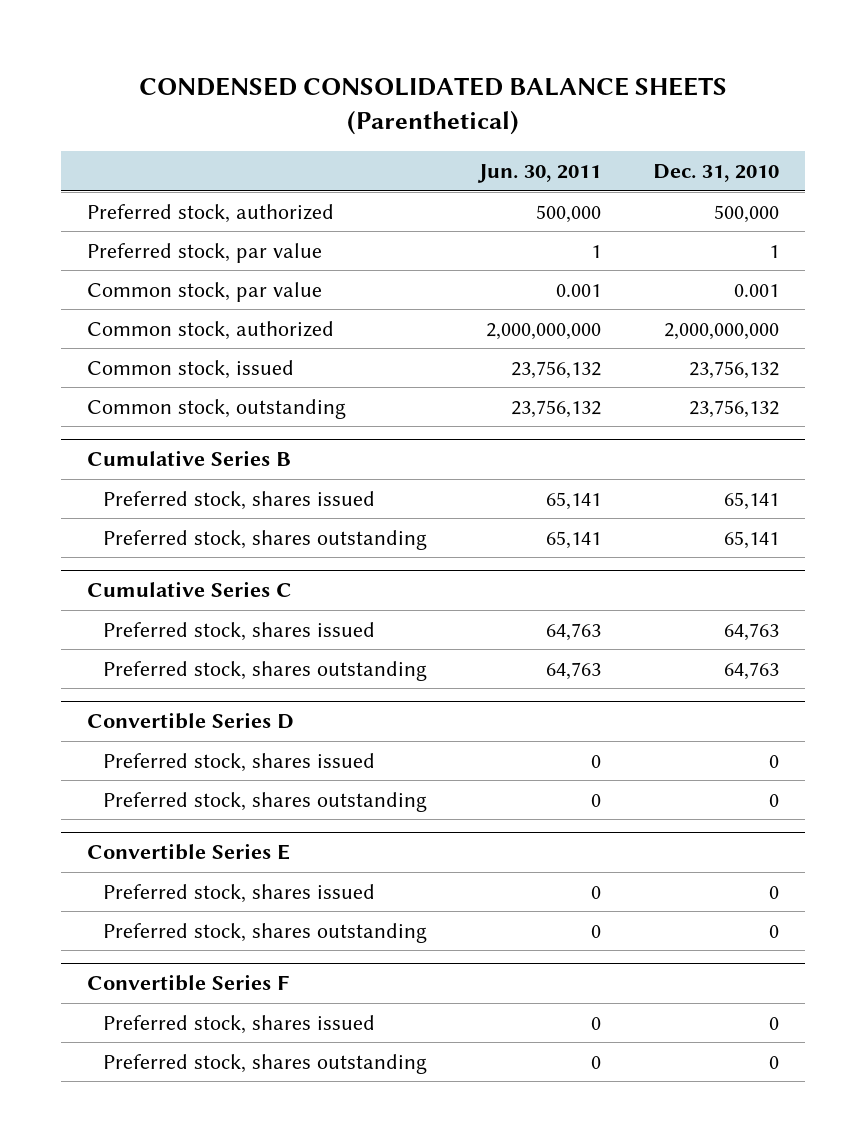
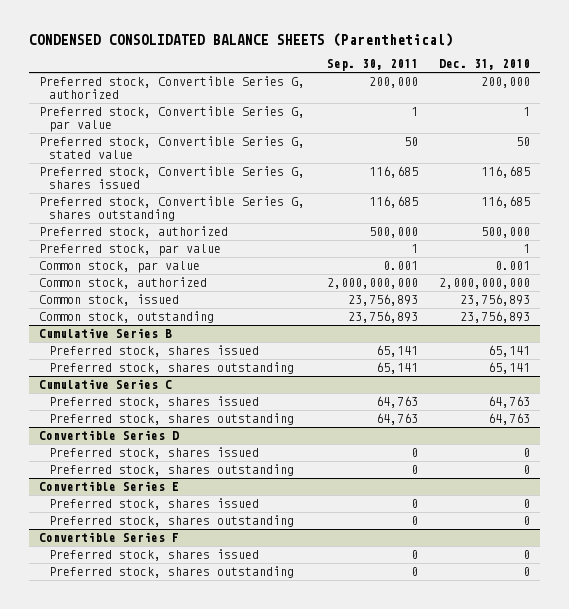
[477,164,602,184] Jun. 30, 2011 -> none
none -> [326,59,418,72] Sep. 30, 2011
none -> [39,76,306,99] Preferred stock, Convertible Series G, authorized
none -> [39,106,306,132] Preferred stock, Convertible Series G, par value
none -> [39,136,306,159] Preferred stock, Convertible Series G, stated value
none -> [39,166,306,189] Preferred stock, Convertible Series G, shares issued
none -> [39,196,306,221] Preferred stock, Convertible Series G, shares outstanding
[688,360,779,379] 23,756,132 -> [459,294,530,307] 23,756,893
[688,399,779,418] 23,756,132 -> [459,311,530,324] 23,756,893

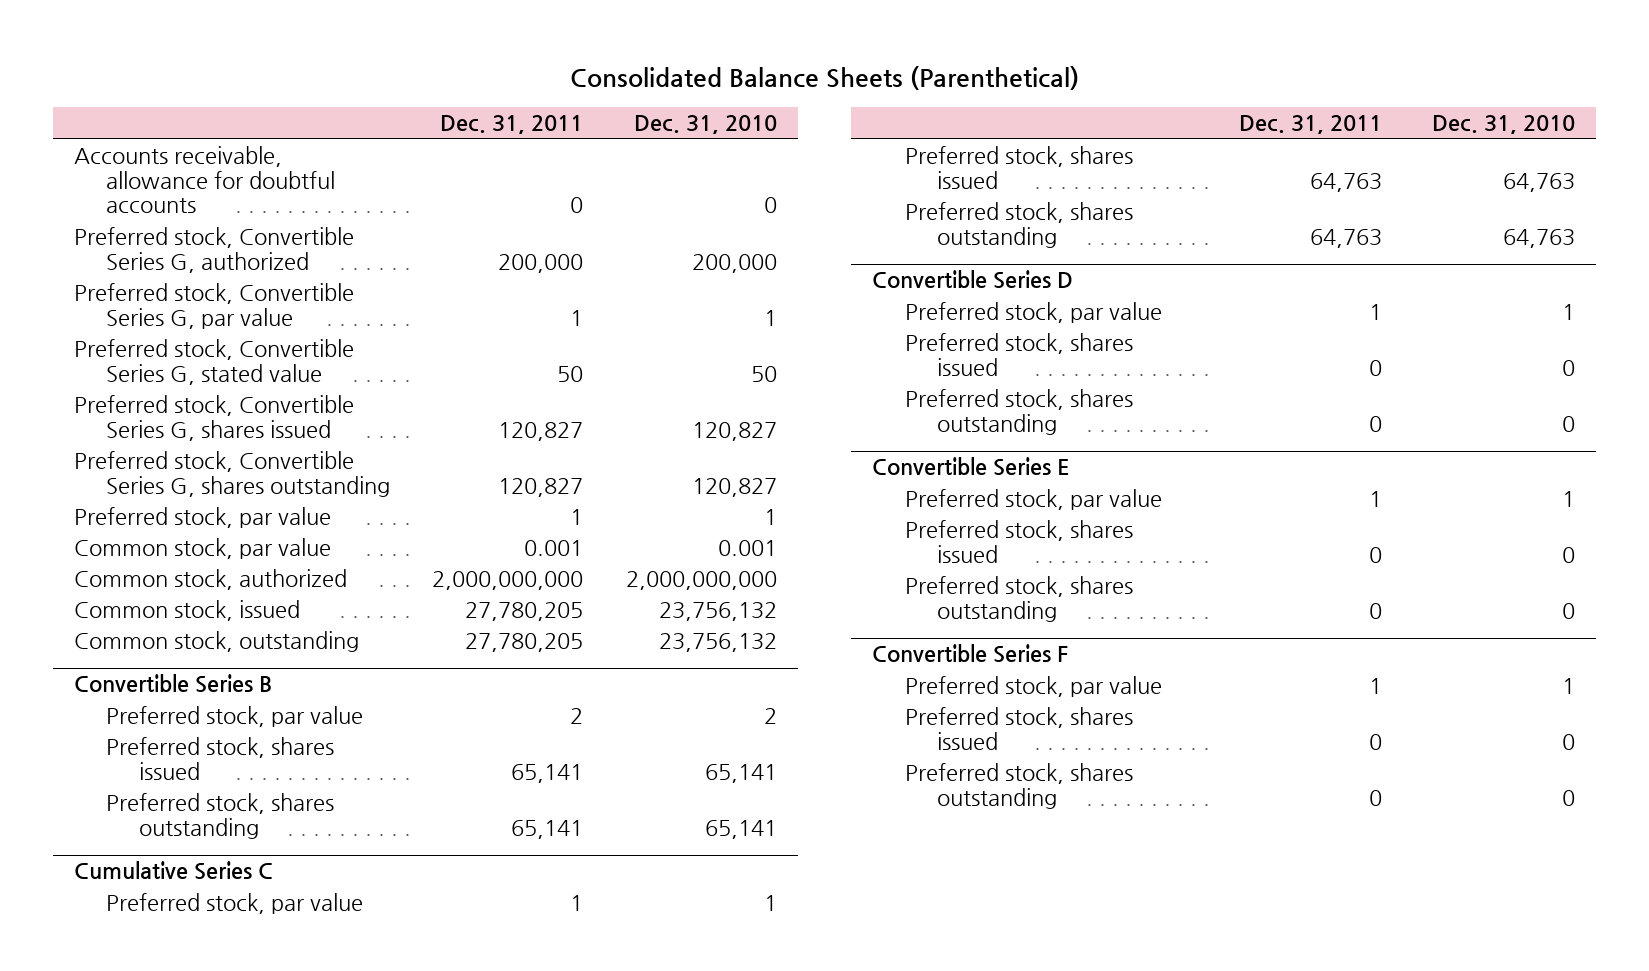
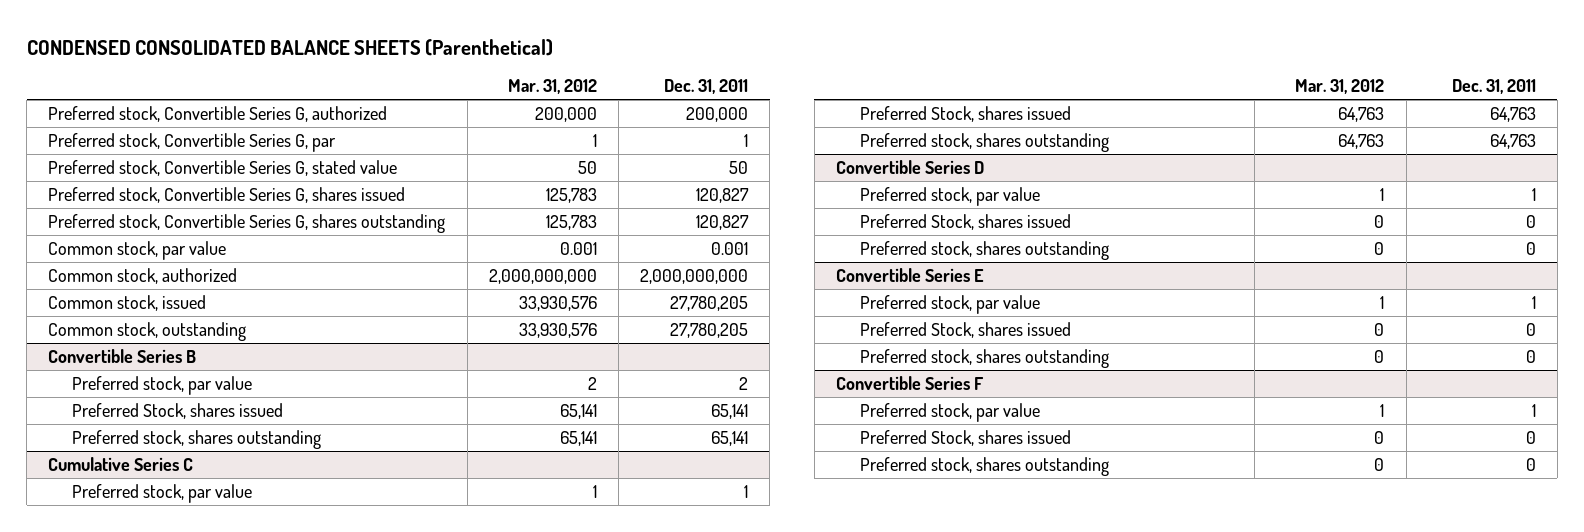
[570,65,1080,90] Consolidated Balance Sheets (Parenthetical) -> [26,38,553,56] CONDENSED CONSOLIDATED BALANCE SHEETS (Parenthetical)
[633,115,777,135] Dec. 31, 2010 -> none
none -> [507,79,597,95] Mar. 31, 2012
[73,146,336,214] Accounts receivable, allowance for doubtful accounts -> none
[73,283,354,329] Preferred stock, Convertible Series G, par value -> [48,132,337,152] Preferred stock, Convertible Series G, par
[73,507,331,529] Preferred stock, par value -> none
[106,737,335,780] Preferred stock, shares issued -> [72,402,284,419] Preferred Stock, shares issued
[904,146,1133,189] Preferred stock, shares issued -> [859,105,1071,122] Preferred Stock, shares issued
[904,333,1133,376] Preferred stock, shares issued -> [859,213,1071,230] Preferred Stock, shares issued
[904,520,1133,563] Preferred stock, shares issued -> [859,321,1071,338] Preferred Stock, shares issued
[904,707,1133,750] Preferred stock, shares issued -> [859,429,1071,446] Preferred Stock, shares issued

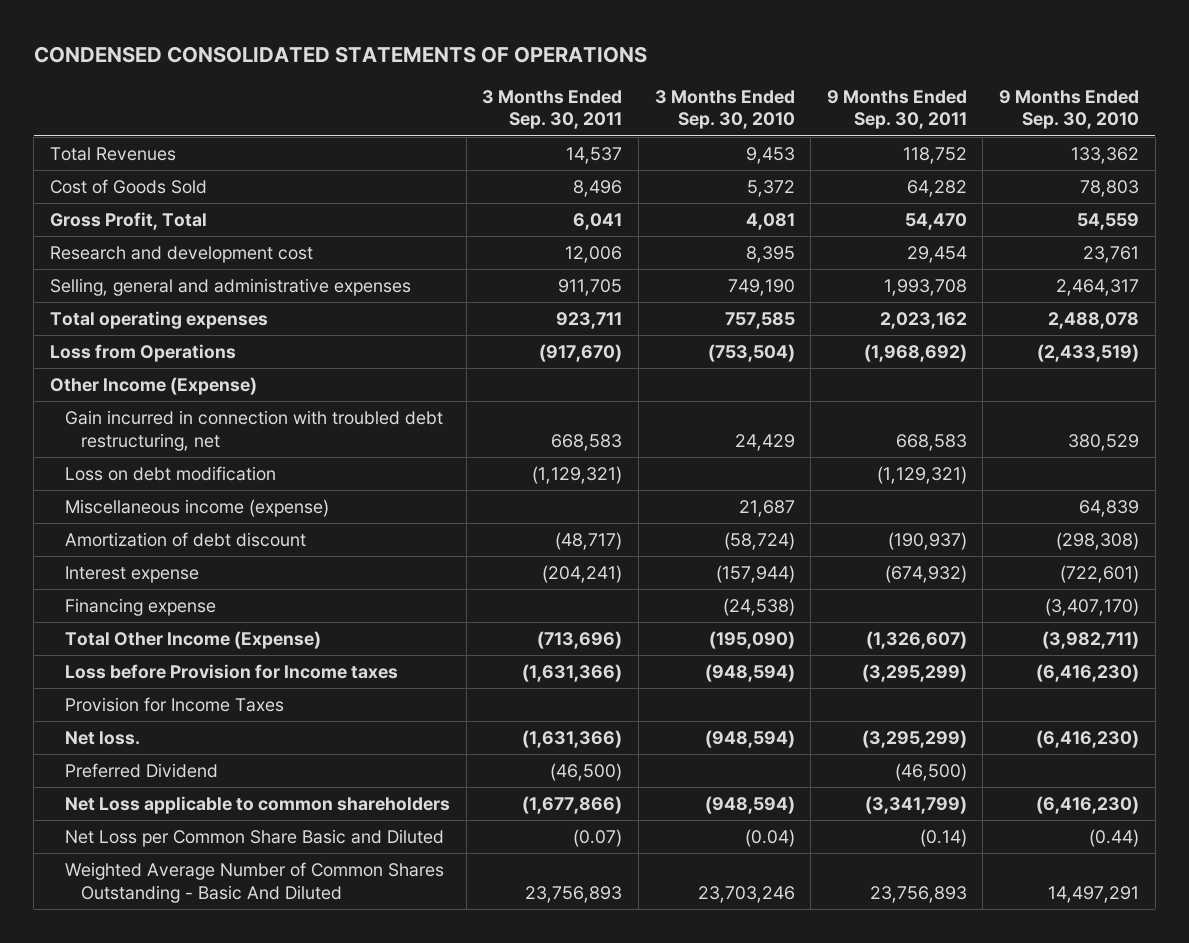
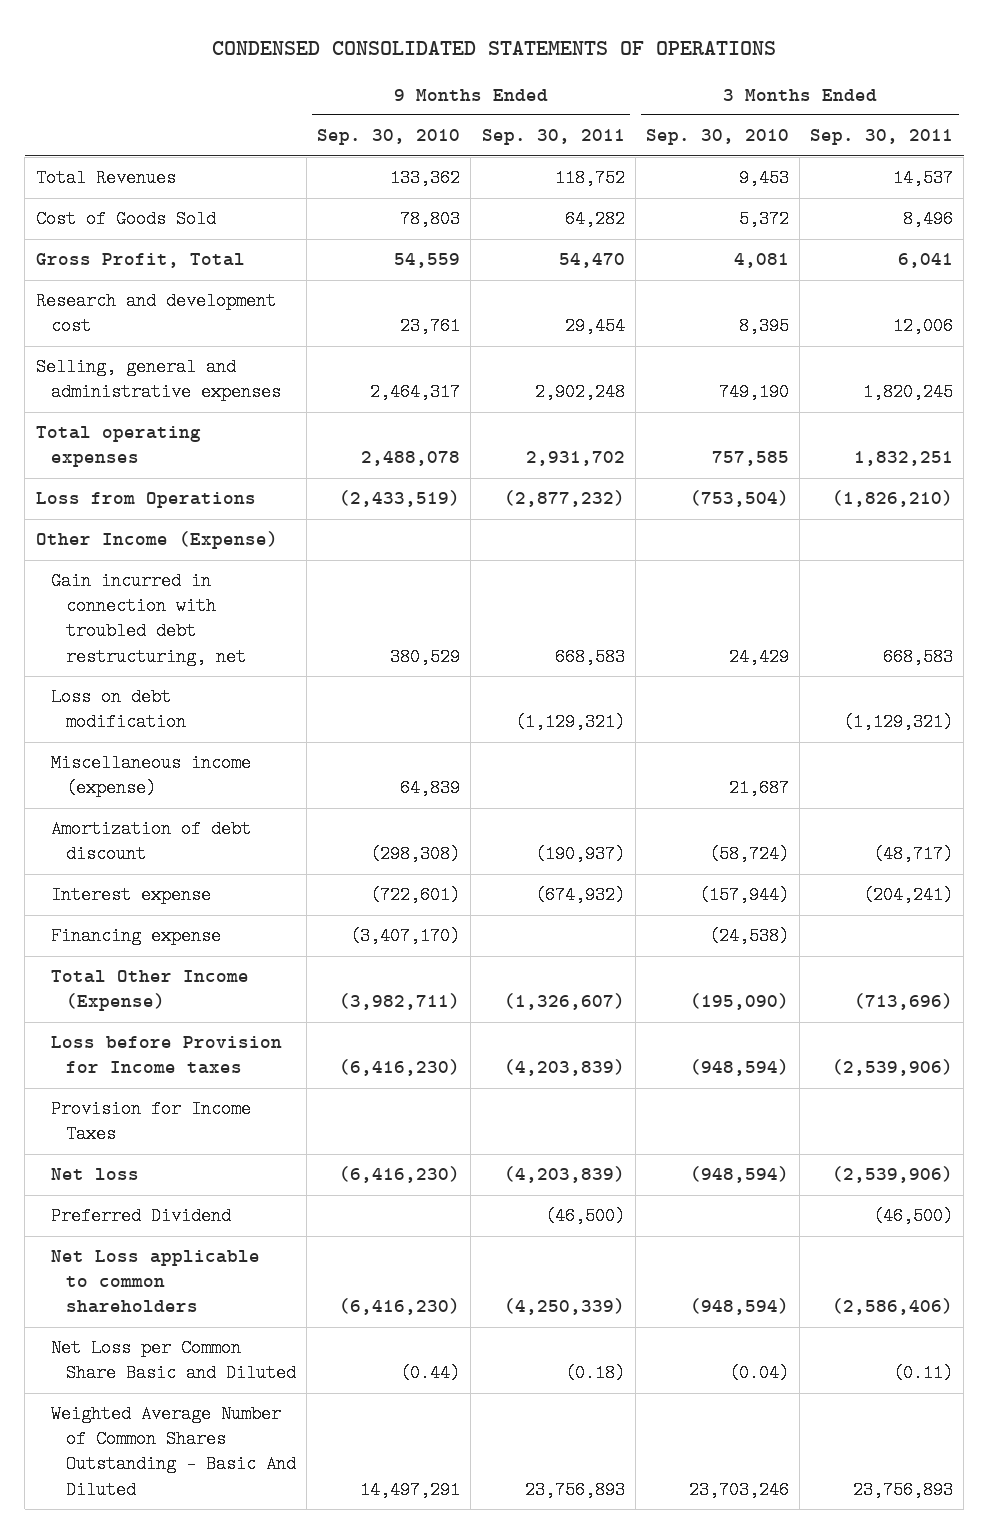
[558,278,623,296] 911,705 -> [863,383,954,402] 1,820,245
[883,278,967,296] 1,993,708 -> [534,383,625,402] 2,902,248
[556,311,623,329] 923,711 -> [854,451,954,467] 1,832,251
[879,311,967,329] 2,023,162 -> [525,451,625,467] 2,931,702
[539,343,623,362] (917,670) -> [832,490,954,508] (1,826,210)
[863,343,967,362] (1,968,692) -> [503,490,625,508] (2,877,232)
[522,663,623,682] (1,631,366) -> [832,1059,954,1077] (2,539,906)
[861,663,967,682] (3,295,299) -> [503,1059,625,1077] (4,203,839)
[65,730,141,745] Net loss. -> [50,1168,139,1181] Net loss
[522,729,623,748] (1,631,366) -> [832,1166,954,1184] (2,539,906)
[861,729,967,748] (3,295,299) -> [503,1166,625,1184] (4,203,839)
[522,795,623,814] (1,677,866) -> [832,1298,954,1316] (2,586,406)
[864,795,967,814] (3,341,799) -> [503,1298,625,1316] (4,250,339)
[573,828,623,847] (0.07) -> [893,1364,954,1383] (0.11)
[919,828,967,847] (0.14) -> [564,1364,625,1383] (0.18)

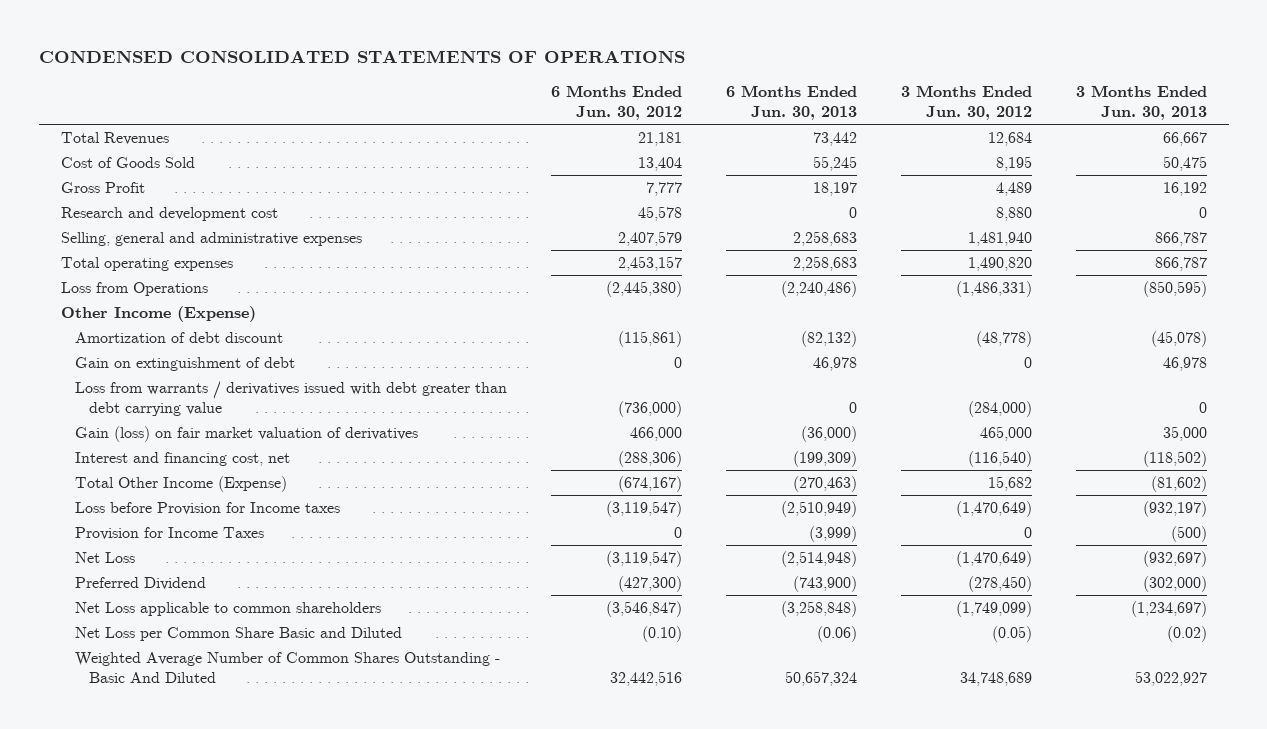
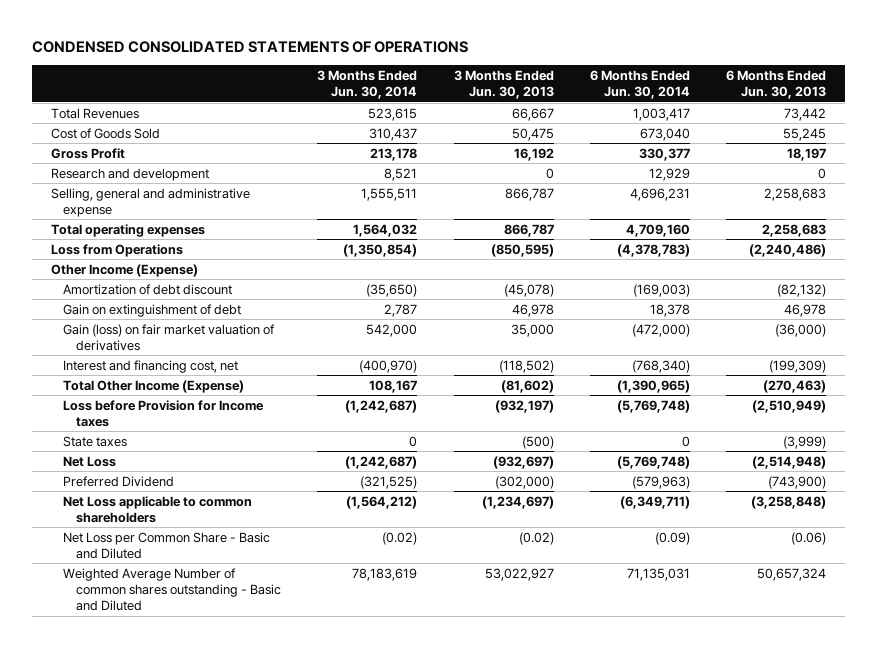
[550,85,682,120] 6 Months Ended Jun. 30, 2012 -> none
[900,85,1032,120] 3 Months Ended Jun. 30, 2012 -> none
none -> [317,70,418,100] 3 Months Ended Jun. 30, 2014
none -> [589,70,690,100] 6 Months Ended Jun. 30, 2014
[60,207,278,222] Research and development cost -> [50,167,209,181] Research and development
[60,232,362,247] Selling, general and administrative expenses -> [50,187,250,217] Selling, general and administrative expense
[74,381,507,416] Loss from warrants / derivatives issued with debt greater than debt carrying value -> none
[74,527,264,541] Provision for Income Taxes -> [63,435,128,447] State taxes
[74,627,402,642] Net Loss per Common Share Basic and Diluted -> [63,531,271,559] Net Loss per Common Share - Basic and Diluted
[74,652,500,683] Weighted Average Number of Common Shares Outstanding - Basic And Diluted -> [63,567,281,612] Weighted Average Number of common shares outstanding - Basic and Diluted

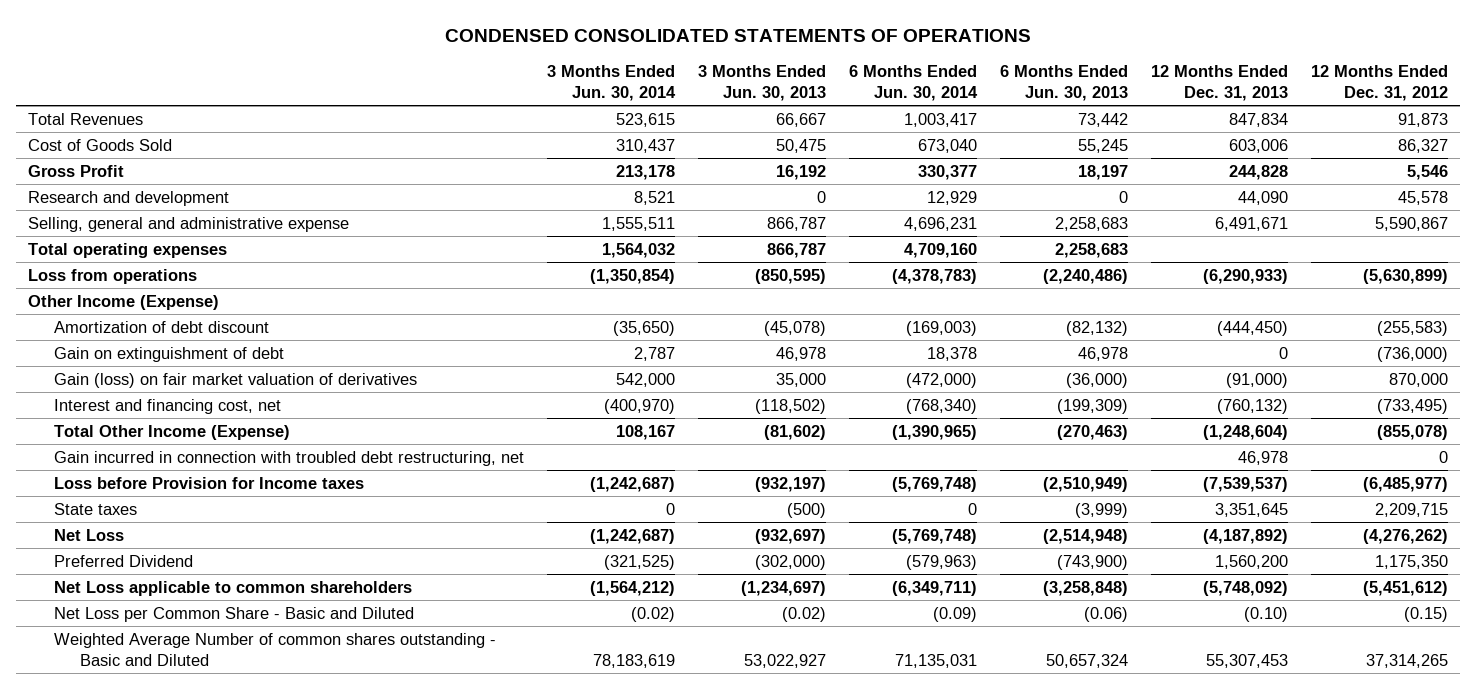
none -> [1151,64,1289,101] 12 Months Ended Dec. 31, 2013
none -> [1311,64,1449,101] 12 Months Ended Dec. 31, 2012
[50,243,183,257] Loss from Operations -> [27,268,197,284] Loss from operations
none -> [53,450,524,466] Gain incurred in connection with troubled debt restructuring, net

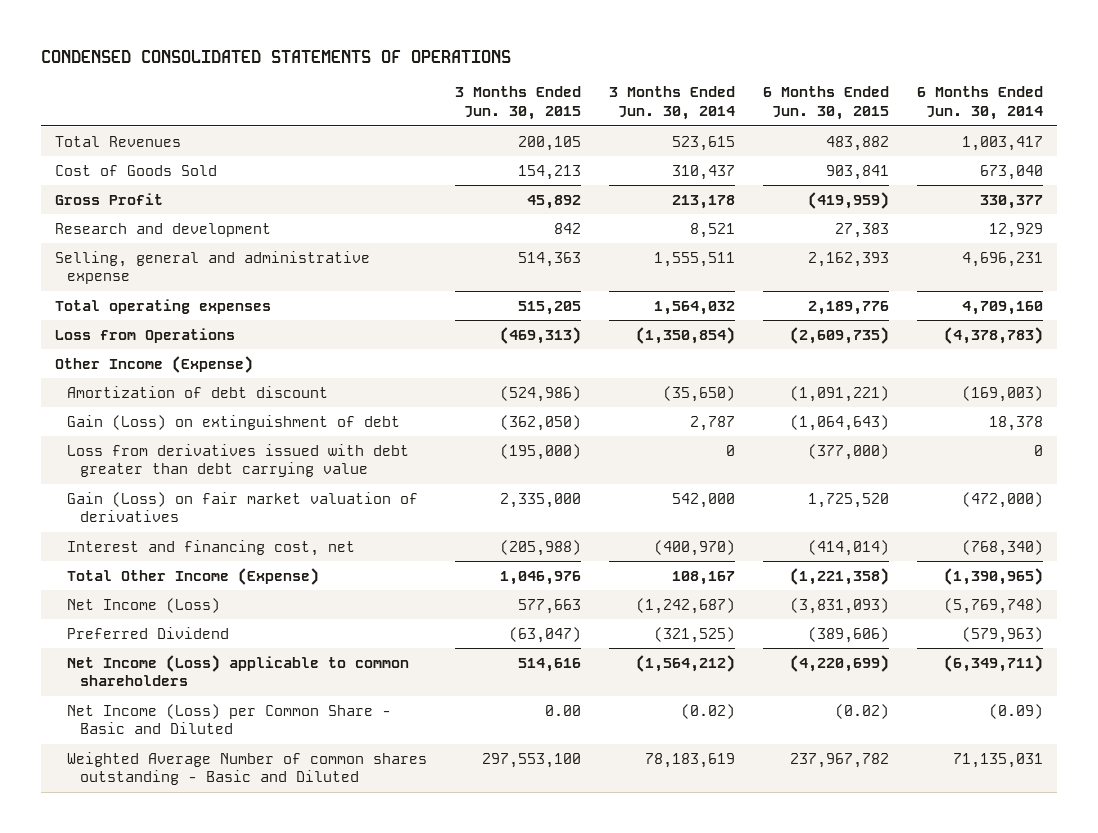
[698,64,827,101] 3 Months Ended Jun. 30, 2013 -> none
[1000,64,1129,101] 6 Months Ended Jun. 30, 2013 -> none
[1151,64,1289,101] 12 Months Ended Dec. 31, 2013 -> none
[1311,64,1449,101] 12 Months Ended Dec. 31, 2012 -> none
none -> [455,86,582,121] 3 Months Ended Jun. 30, 2015
none -> [763,86,890,121] 6 Months Ended Jun. 30, 2015
[27,268,197,284] Loss from operations -> [54,327,235,343] Loss from Operations
[53,346,284,362] Gain on extinguishment of debt -> [67,414,401,430] Gain (Loss) on extinguishment of debt
none -> [67,443,410,478] Loss from derivatives issued with debt greater than debt carrying value
[53,372,417,388] Gain (loss) on fair market valuation of derivatives -> [67,491,419,523] Gain (Loss) on fair market valuation of derivatives
[53,450,524,466] Gain incurred in connection with troubled debt restructuring, net -> none
[53,476,364,489] Loss before Provision for Income taxes -> none
[53,502,137,515] State taxes -> none
[53,528,124,541] Net Loss -> [67,597,221,613] Net Income (Loss)
[53,580,412,596] Net Loss applicable to common shareholders -> [67,654,410,687] Net Income (Loss) applicable to common shareholders
[53,606,414,622] Net Loss per Common Share - Basic and Diluted -> [67,703,392,735] Net Income (Loss) per Common Share - Basic and Diluted

